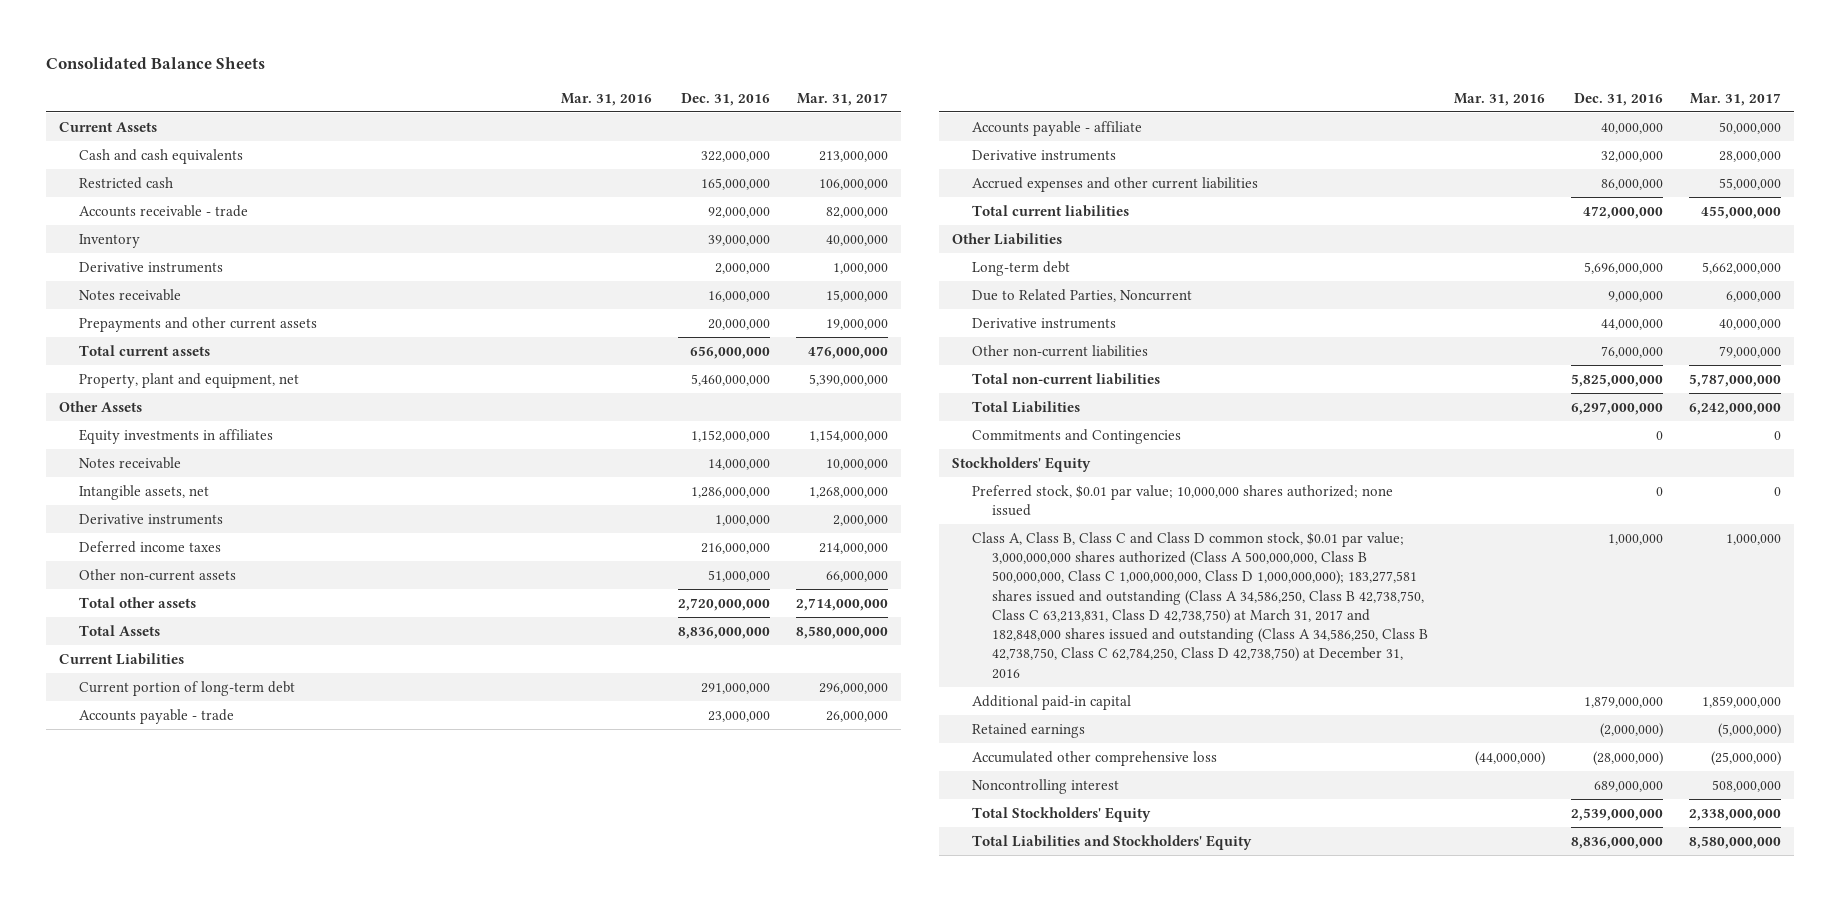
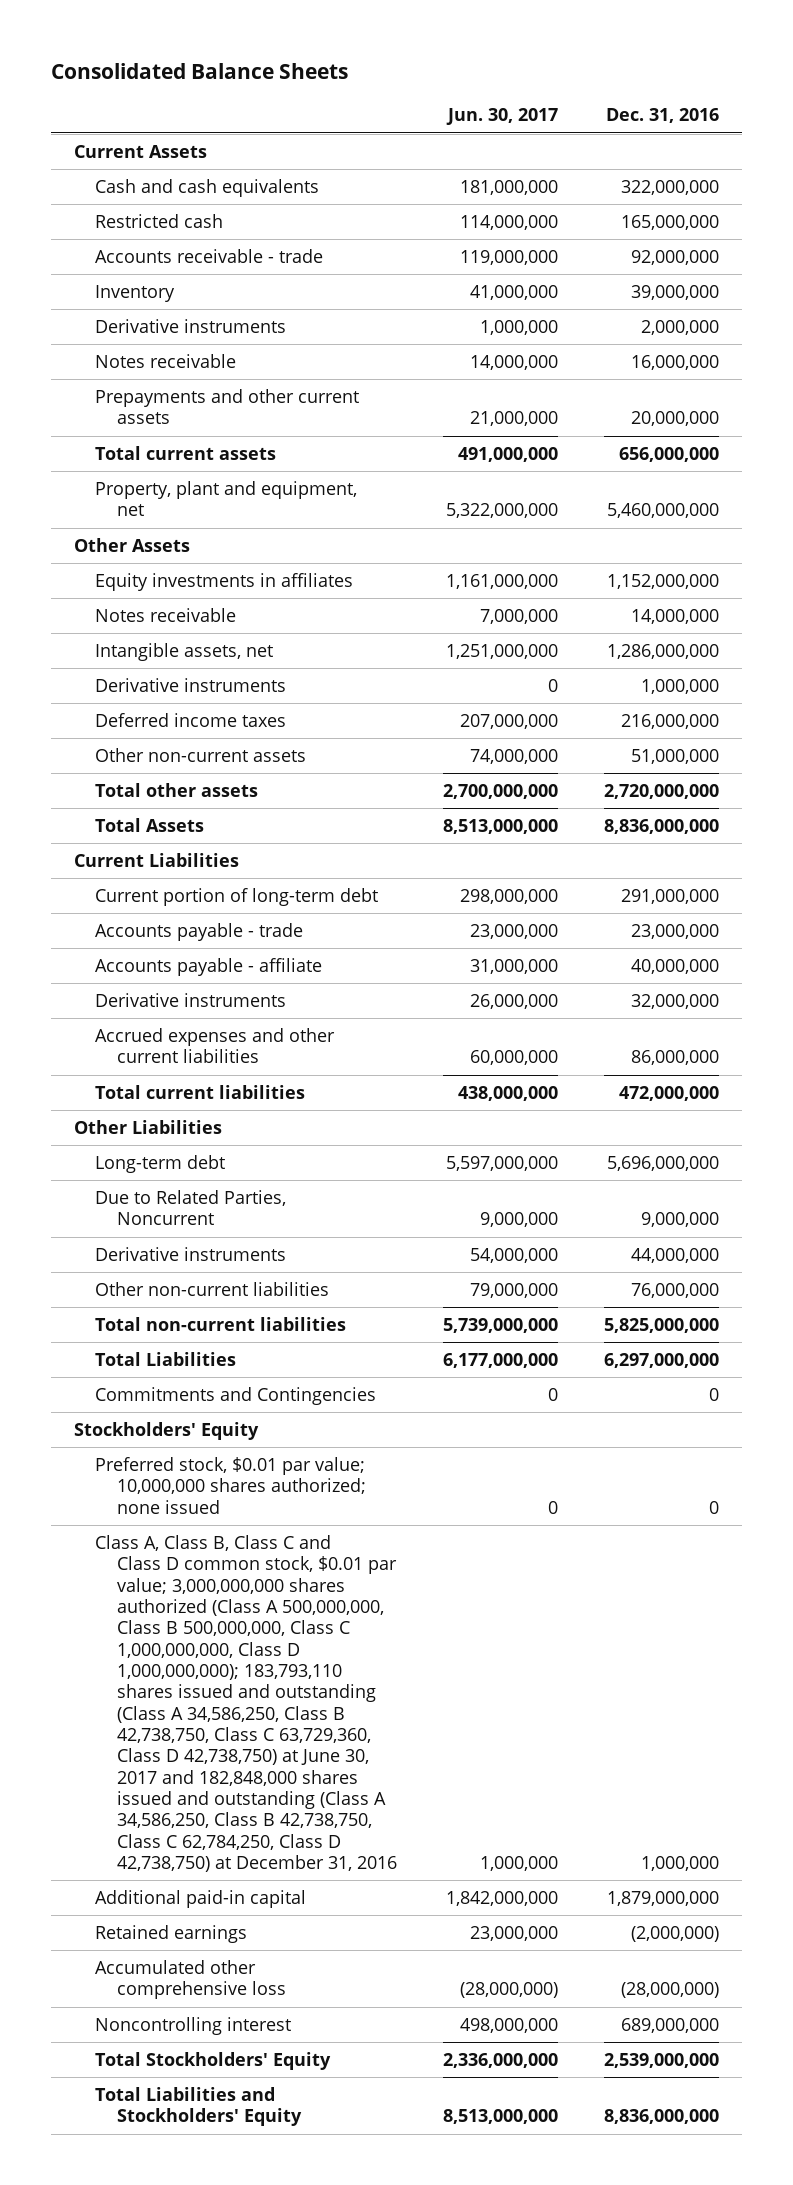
[561,92,653,106] Mar. 31, 2016 -> none
[797,92,889,106] Mar. 31, 2017 -> none
none -> [445,108,558,126] Jun. 30, 2017
[971,531,1429,679] Class A, Class B, Class C and Class D common stock, $0.01 par value; 3,000,000,000 shares authorized (Class A 500,000,000, Class B 500,000,000, Class C 1,000,000,000, Class D 1,000,000,000); 183,277,581 shares issued and outstanding (Class A 34,586,250, Class B 42,738,750, Class C 63,213,831, Class D 42,738,750) at March 31, 2017 and 182,848,000 shares issued and outstanding (Class A 34,586,250, Class B 42,738,750, Class C 62,784,250, Class D 42,738,750) at December 31, 2016 -> [95,1535,397,1872] Class A, Class B, Class C and Class D common stock, $0.01 par value; 3,000,000,000 shares authorized (Class A 500,000,000, Class B 500,000,000, Class C 1,000,000,000, Class D 1,000,000,000); 183,793,110 shares issued and outstanding (Class A 34,586,250, Class B 42,738,750, Class C 63,729,360, Class D 42,738,750) at June 30, 2017 and 182,848,000 shares issued and outstanding (Class A 34,586,250, Class B 42,738,750, Class C 62,784,250, Class D 42,738,750) at December 31, 2016

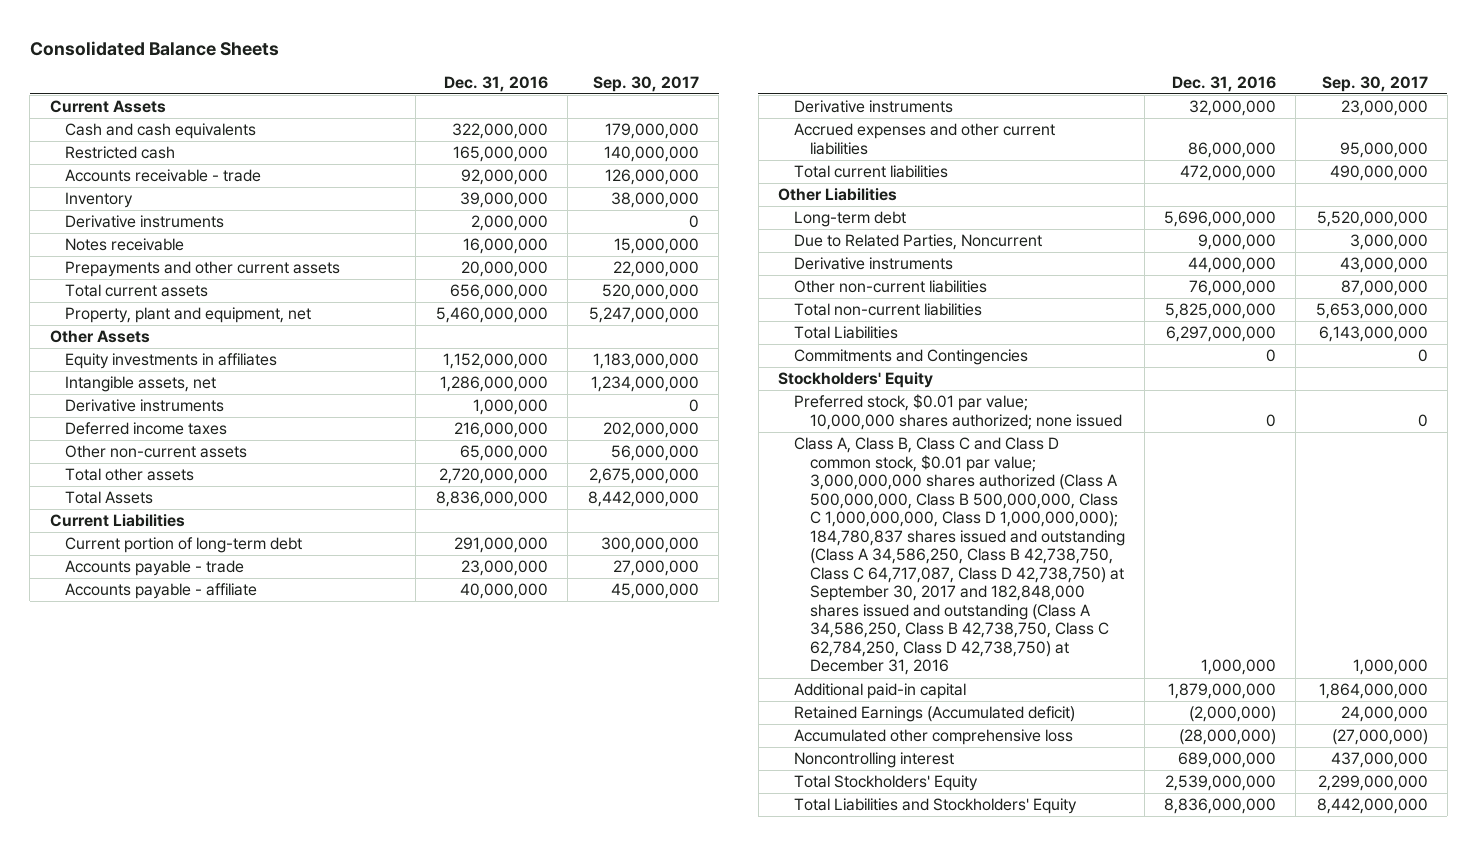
[445,108,558,126] Jun. 30, 2017 -> none
none -> [593,75,700,92] Sep. 30, 2017
[95,608,237,623] Notes receivable -> none
[630,749,719,765] 51,000,000 -> [459,445,548,462] 65,000,000
[95,1535,397,1872] Class A, Class B, Class C and Class D common stock, $0.01 par value; 3,000,000,000 shares authorized (Class A 500,000,000, Class B 500,000,000, Class C 1,000,000,000, Class D 1,000,000,000); 183,793,110 shares issued and outstanding (Class A 34,586,250, Class B 42,738,750, Class C 63,729,360, Class D 42,738,750) at June 30, 2017 and 182,848,000 shares issued and outstanding (Class A 34,586,250, Class B 42,738,750, Class C 62,784,250, Class D 42,738,750) at December 31, 2016 -> [793,437,1125,676] Class A, Class B, Class C and Class D common stock, $0.01 par value; 3,000,000,000 shares authorized (Class A 500,000,000, Class B 500,000,000, Class C 1,000,000,000, Class D 1,000,000,000); 184,780,837 shares issued and outstanding (Class A 34,586,250, Class B 42,738,750, Class C 64,717,087, Class D 42,738,750) at September 30, 2017 and 182,848,000 shares issued and outstanding (Class A 34,586,250, Class B 42,738,750, Class C 62,784,250, Class D 42,738,750) at December 31, 2016
[95,1925,248,1944] Retained earnings -> [793,706,1075,723] Retained Earnings (Accumulated deficit)

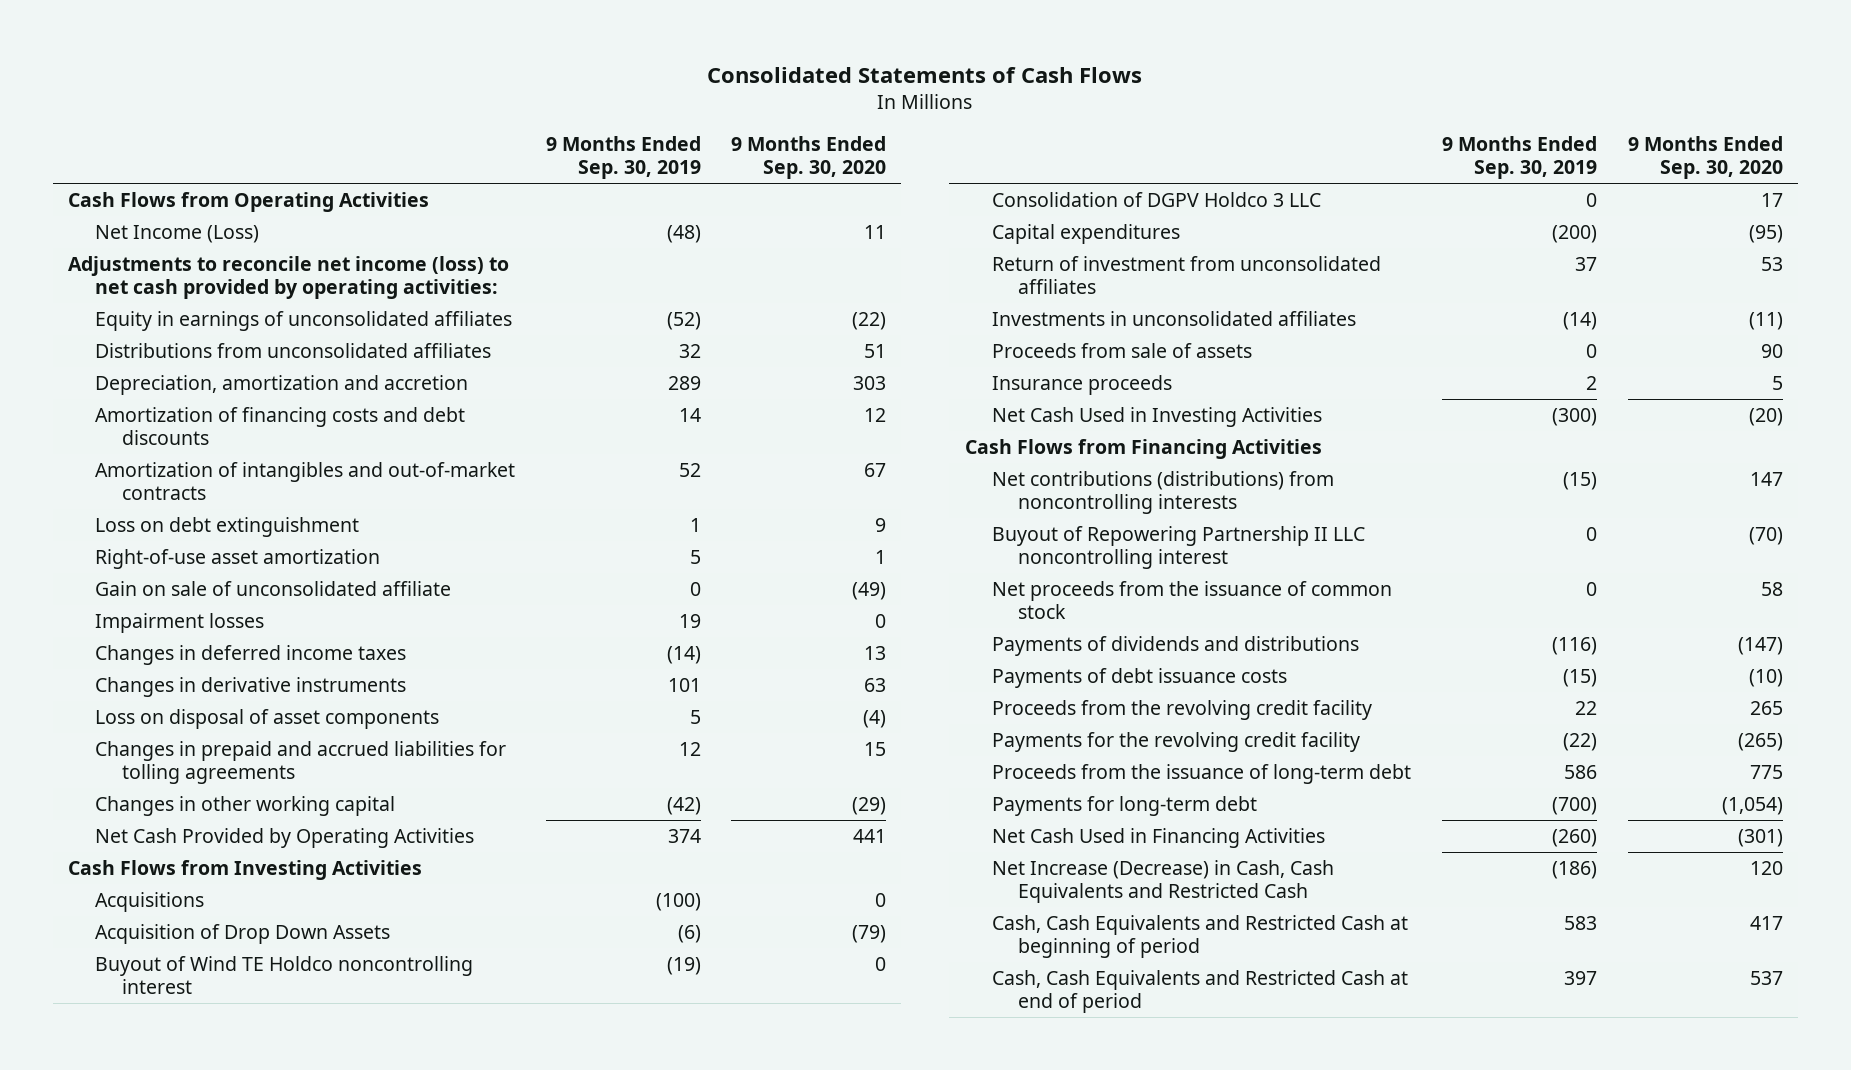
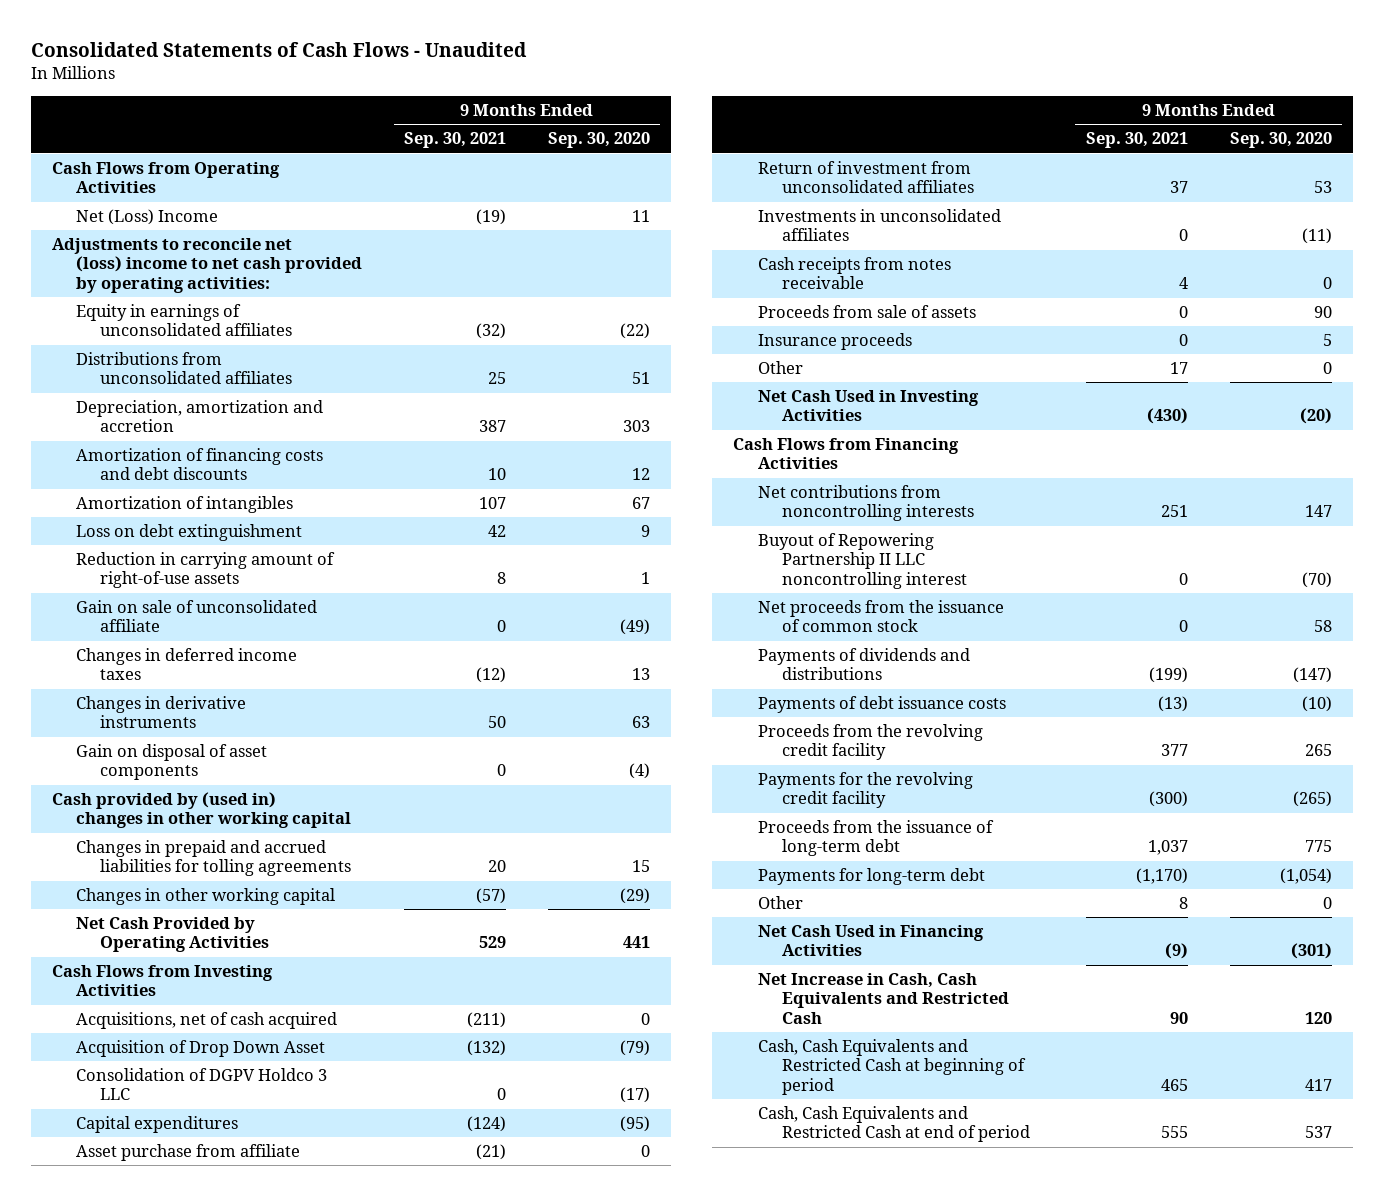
[707,66,1143,83] Consolidated Statements of Cash Flows -> [30,41,527,57] Consolidated Statements of Cash Flows - Unaudited
[545,135,701,180] 9 Months Ended Sep. 30, 2019 -> none
none -> [404,132,507,149] Sep. 30, 2021
[95,224,260,243] Net Income (Loss) -> [76,209,219,226] Net (Loss) Income
[68,255,510,300] Adjustments to reconcile net income (loss) to net cash provided by operating activities: -> [51,238,363,293] Adjustments to reconcile net (loss) income to net cash provided by operating activities:
[95,461,516,501] Amortization of intangibles and out-of-market contracts -> [76,496,294,514] Amortization of intangibles
[95,548,381,569] Right-of-use asset amortization -> [76,552,336,589] Reduction in carrying amount of right-of-use assets
[95,612,265,633] Impairment losses -> none
[95,708,440,729] Loss on disposal of asset components -> [76,744,268,781] Gain on disposal of asset components
none -> [51,792,352,829] Cash provided by (used in) changes in other working capital
[95,891,205,912] Acquisitions -> none
[95,955,474,995] Buyout of Wind TE Holdco noncontrolling interest -> none
none -> [76,1012,338,1030] Acquisitions, net of cash acquired
[95,923,391,944] Acquisition of Drop Down Assets -> [76,1040,326,1058] Acquisition of Drop Down Asset
[1760,192,1783,207] 17 -> [619,1087,650,1104] (17)
none -> [76,1144,301,1162] Asset purchase from affiliate
none -> [757,257,951,290] Cash receipts from notes receivable
none -> [757,361,803,375] Other
[991,470,1334,515] Net contributions (distributions) from noncontrolling interests -> [757,485,975,522] Net contributions from noncontrolling interests
none -> [757,896,803,910] Other
[991,859,1334,904] Net Increase (Decrease) in Cash, Cash Equivalents and Restricted Cash -> [757,973,1010,1024] Net Increase in Cash, Cash Equivalents and Restricted Cash

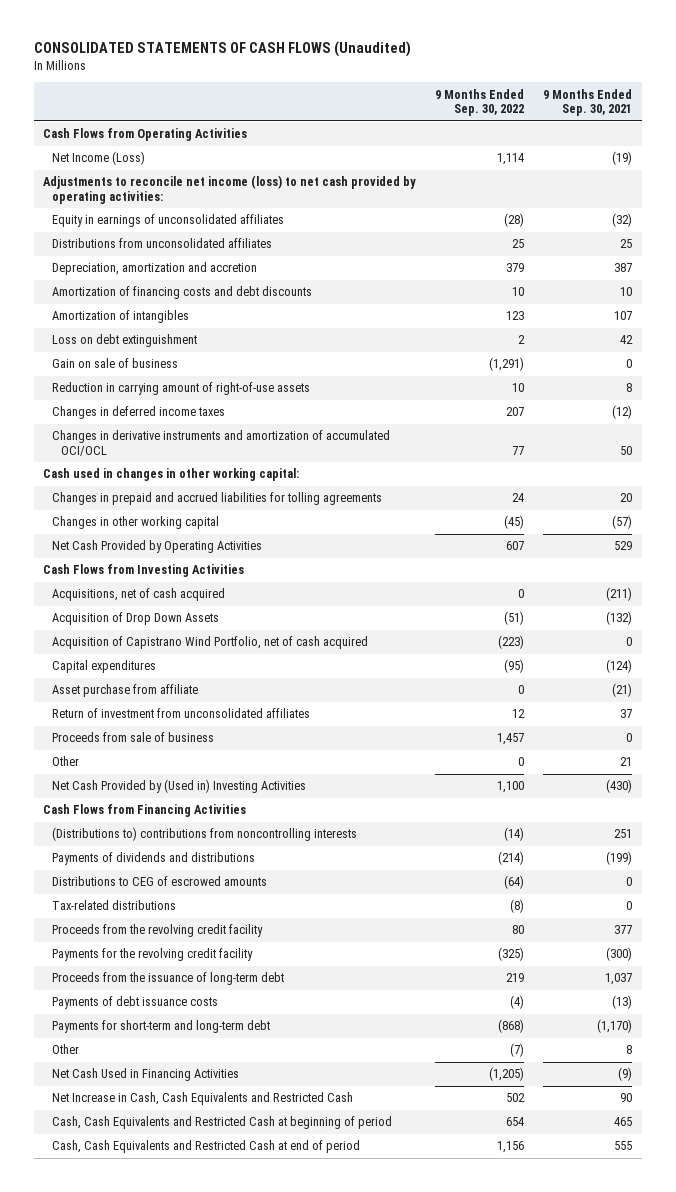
[30,41,527,57] Consolidated Statements of Cash Flows - Unaudited -> [33,41,411,58] CONSOLIDATED STATEMENTS OF CASH FLOWS (Unaudited)
[547,132,650,149] Sep. 30, 2020 -> none
none -> [435,88,525,117] 9 Months Ended Sep. 30, 2022
[76,209,219,226] Net (Loss) Income -> [52,151,146,166] Net Income (Loss)
[51,238,363,293] Adjustments to reconcile net (loss) income to net cash provided by operating activities: -> [43,175,417,205] Adjustments to reconcile net income (loss) to net cash provided by operating activities:
none -> [52,358,179,369] Gain on sale of business
[76,600,318,633] Gain on sale of unconsolidated affiliate -> none
[76,744,268,781] Gain on disposal of asset components -> none
[76,696,247,729] Changes in derivative instruments -> [52,430,391,457] Changes in derivative instruments and amortization of accumulated OCI/OCL
[51,792,352,829] Cash provided by (used in) changes in other working capital -> [43,468,300,482] Cash used in changes in other working capital:
[76,1068,328,1101] Consolidation of DGPV Holdco 3 LLC -> none
[76,1040,326,1058] Acquisition of Drop Down Asset -> [52,612,220,626] Acquisition of Drop Down Assets
none -> [52,636,369,650] Acquisition of Capistrano Wind Portfolio, net of cash acquired
[757,209,1001,242] Investments in unconsolidated affiliates -> none
[757,257,951,290] Cash receipts from notes receivable -> none
[757,333,912,351] Insurance proceeds -> none
[757,305,976,319] Proceeds from sale of assets -> [52,732,215,743] Proceeds from sale of business
[1169,362,1188,375] 17 -> [620,757,633,767] 21
[757,390,979,422] Net Cash Used in Investing Activities -> [52,779,307,794] Net Cash Provided by (Used in) Investing Activities
[757,533,968,589] Buyout of Repowering Partnership II LLC noncontrolling interest -> none
[757,600,1004,633] Net proceeds from the issuance of common stock -> none
[757,485,975,522] Net contributions from noncontrolling interests -> [52,827,358,842] (Distributions to) contributions from noncontrolling interests
none -> [52,876,268,887] Distributions to CEG of escrowed amounts
none -> [52,900,177,911] Tax-related distributions
[757,696,1006,714] Payments of debt issuance costs -> [52,996,219,1010] Payments of debt issuance costs
[757,868,985,886] Payments for long-term debt -> [52,1020,271,1034] Payments for short-term and long-term debt

